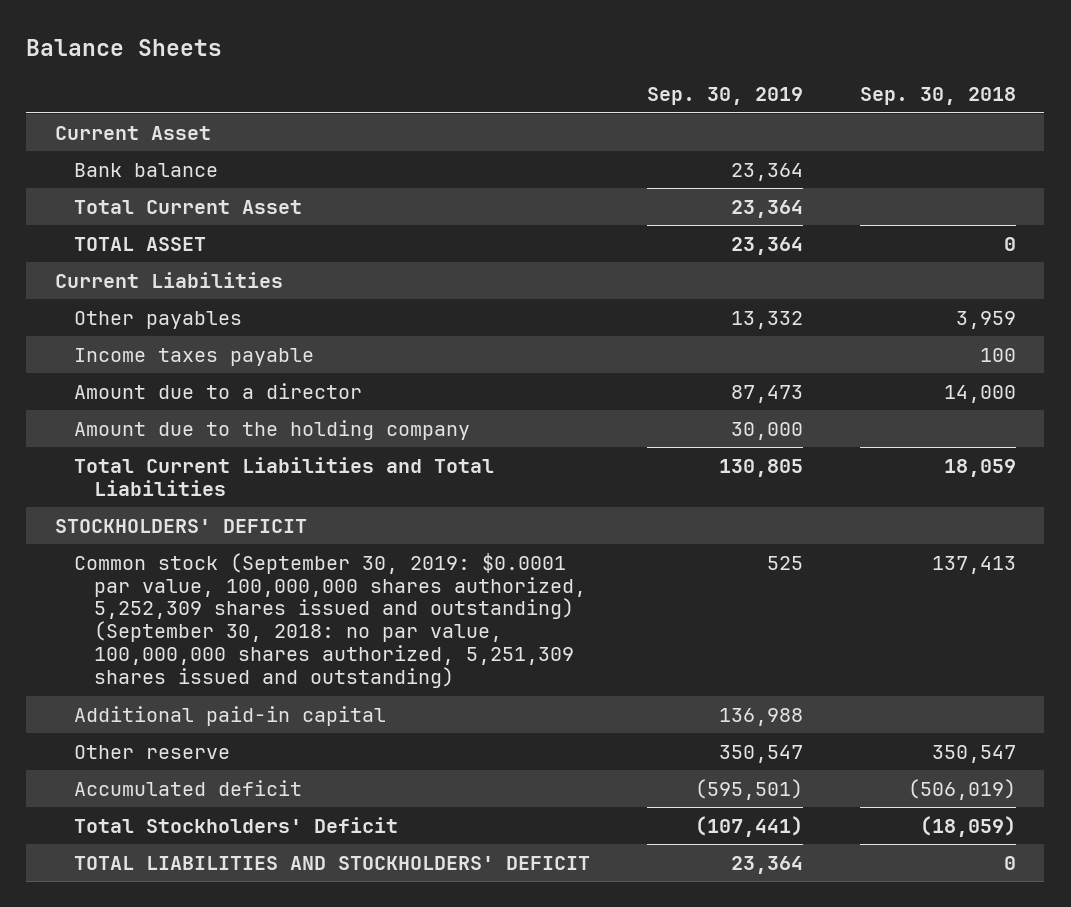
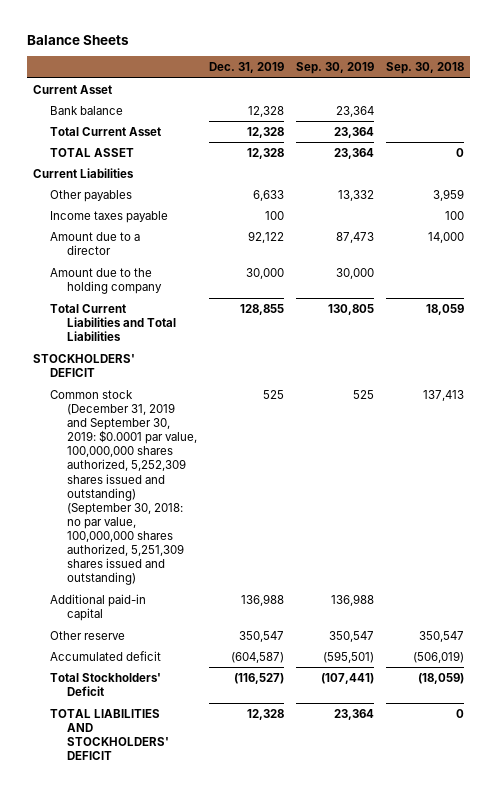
none -> [208,62,284,74] Dec. 31, 2019
[74,552,587,689] Common stock (September 30, 2019: $0.0001 par value, 100,000,000 shares authorized, 5,252,309 shares issued and outstanding) (September 30, 2018: no par value, 100,000,000 shares authorized, 5,251,309 shares issued and outstanding) -> [49,389,197,586] Common stock (December 31, 2019 and September 30, 2019: $0.0001 par value, 100,000,000 shares authorized, 5,252,309 shares issued and outstanding) (September 30, 2018: no par value, 100,000,000 shares authorized, 5,251,309 shares issued and outstanding)

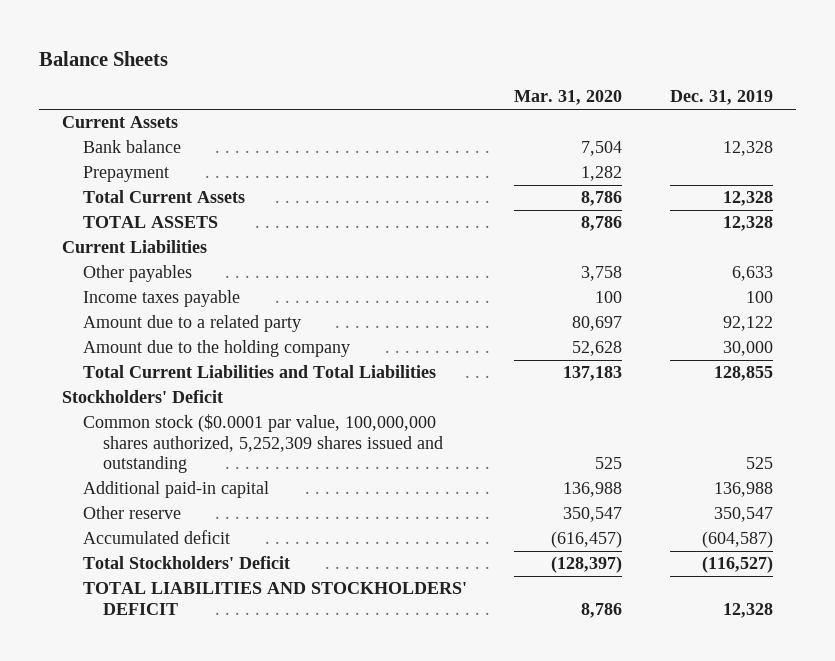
[296,62,375,75] Sep. 30, 2019 -> none
[386,62,465,75] Sep. 30, 2018 -> none
none -> [514,90,623,106] Mar. 31, 2020
[32,84,112,94] Current Asset -> [62,116,179,129] Current Assets
none -> [82,166,169,183] Prepayment
[49,126,161,136] Total Current Asset -> [82,190,245,204] Total Current Assets
[49,147,134,157] TOTAL ASSET -> [82,216,218,229] TOTAL ASSETS
[49,231,140,256] Amount due to a director -> [82,315,301,333] Amount due to a related party
[32,353,135,378] STOCKHOLDERS' DEFICIT -> [62,390,224,404] Stockholders' Deficit
[49,389,197,586] Common stock (December 31, 2019 and September 30, 2019: $0.0001 par value, 100,000,000 shares authorized, 5,252,309 shares issued and outstanding) (September 30, 2018: no par value, 100,000,000 shares authorized, 5,251,309 shares issued and outstanding) -> [82,414,444,474] Common stock ($0.0001 par value, 100,000,000 shares authorized, 5,252,309 shares issued and outstanding

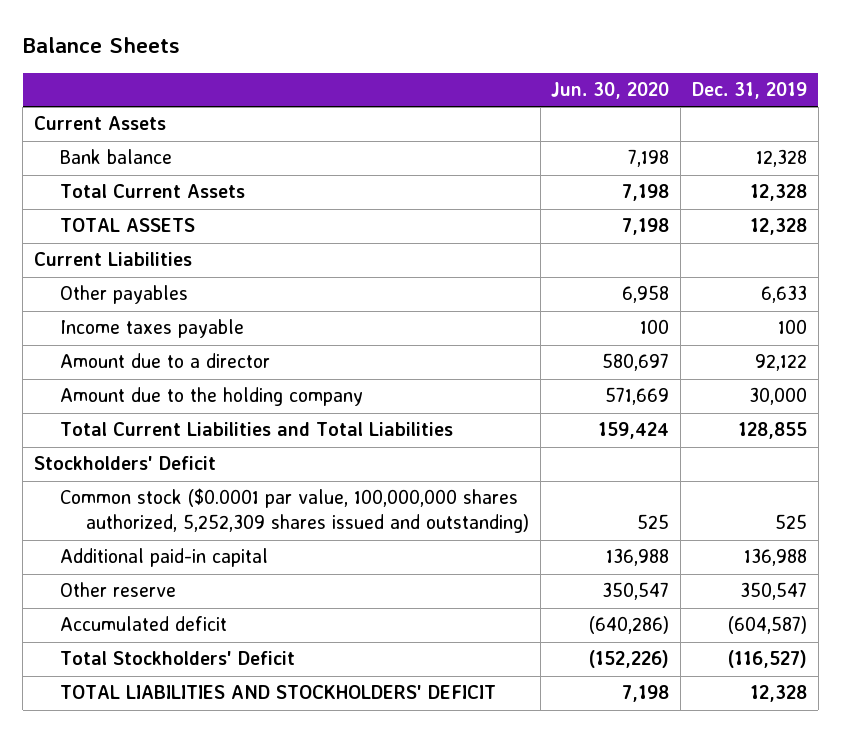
[514,90,623,106] Mar. 31, 2020 -> none
none -> [551,82,670,100] Jun. 30, 2020
[82,166,169,183] Prepayment -> none
[82,315,301,333] Amount due to a related party -> [59,353,270,369] Amount due to a director
[82,414,444,474] Common stock ($0.0001 par value, 100,000,000 shares authorized, 5,252,309 shares issued and outstanding -> [59,488,529,534] Common stock ($0.0001 par value, 100,000,000 shares authorized, 5,252,309 shares issued and outstanding)

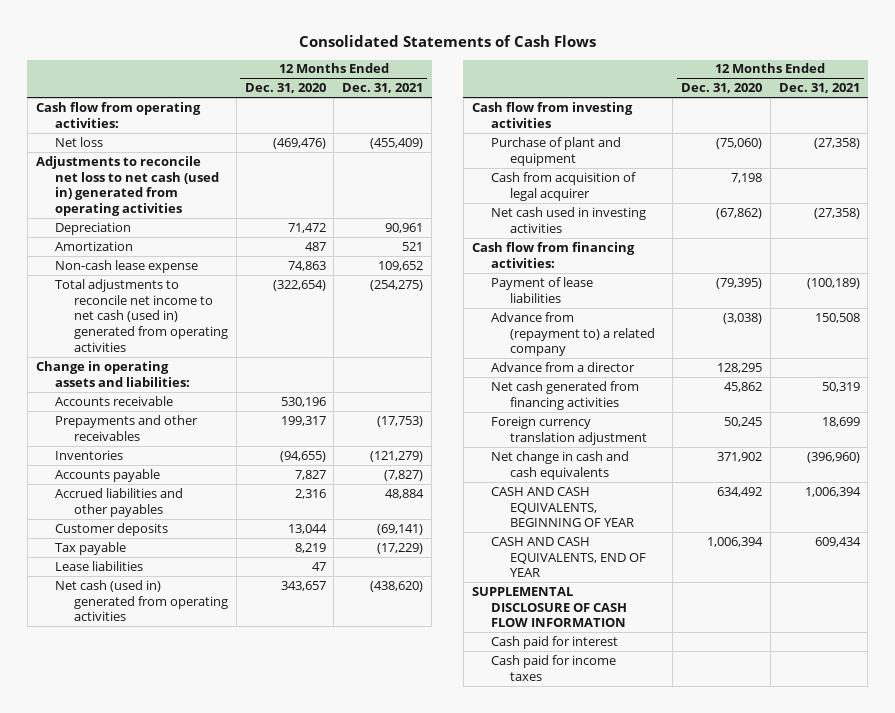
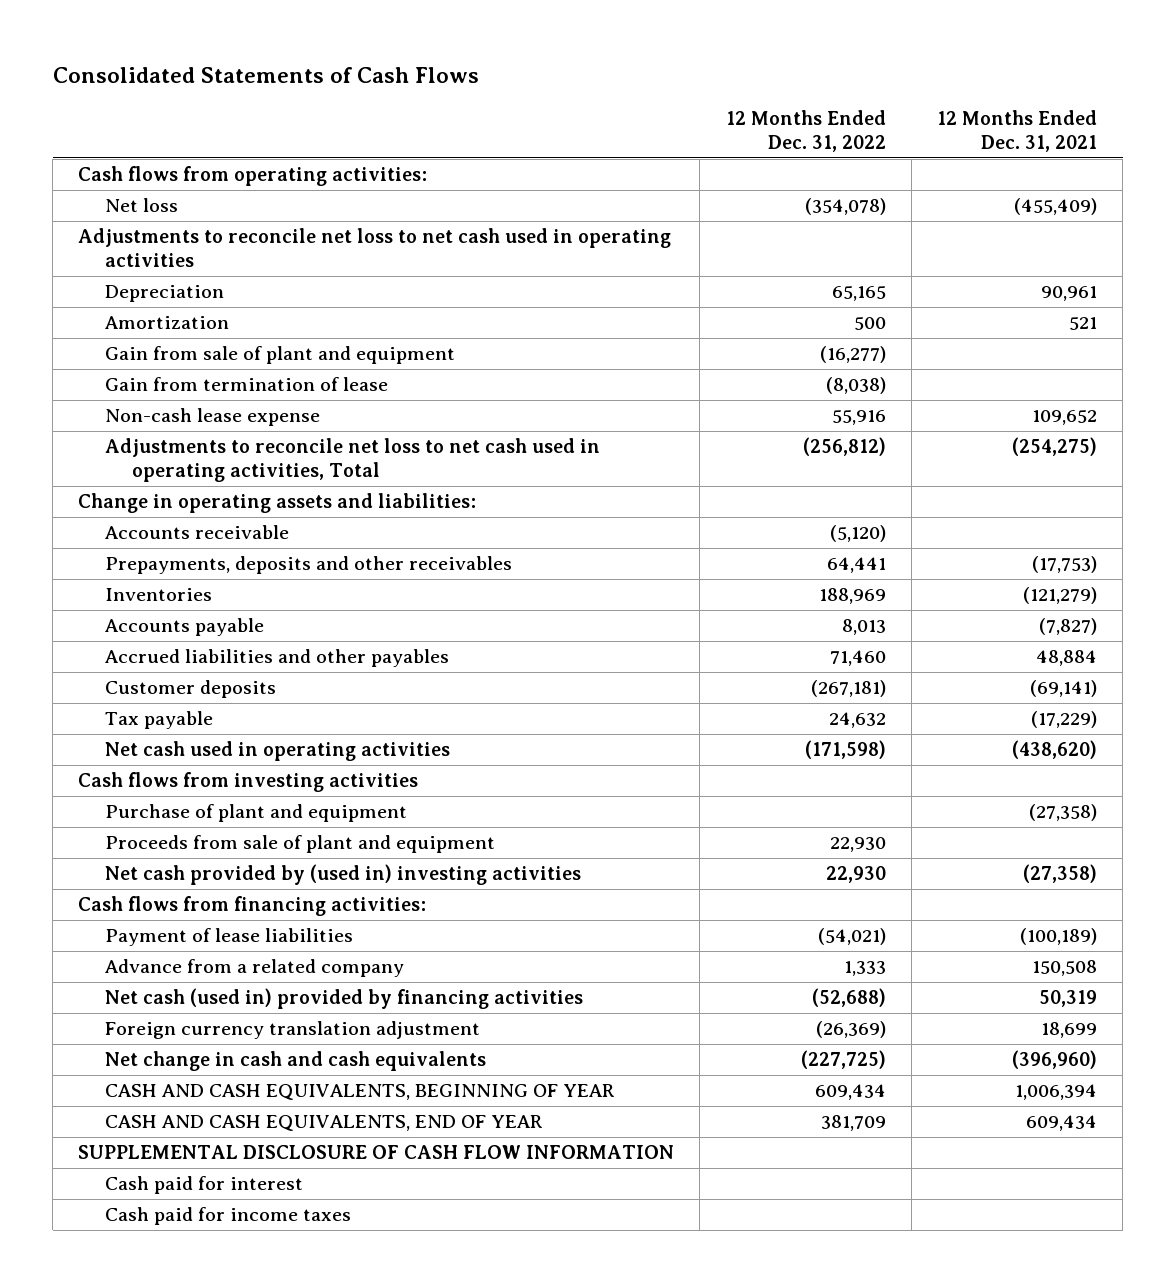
[244,83,326,94] Dec. 31, 2020 -> none
none -> [725,109,886,152] 12 Months Ended Dec. 31, 2022
[35,101,201,128] Cash flow from operating activities: -> [78,166,428,187] Cash flows from operating activities:
[35,155,219,217] Adjustments to reconcile net loss to net cash (used in) generated from operating activities -> [78,228,672,268] Adjustments to reconcile net loss to net cash used in operating activities
none -> [105,346,456,365] Gain from sale of plant and equipment
none -> [105,377,389,392] Gain from termination of lease
[54,278,228,352] Total adjustments to reconcile net income to net cash (used in) generated from operating activities -> [105,438,601,483] Adjustments to reconcile net loss to net cash used in operating activities, Total
[54,414,198,441] Prepayments and other receivables -> [105,556,513,575] Prepayments, deposits and other receivables
[54,560,143,571] Lease liabilities -> none
[54,579,228,622] Net cash (used in) generated from operating activities -> [105,741,451,762] Net cash used in operating activities
[471,101,633,128] Cash flow from investing activities -> [78,772,419,793] Cash flows from investing activities
[490,171,636,201] Cash from acquisition of legal acquirer -> none
none -> [105,835,496,854] Proceeds from sale of plant and equipment
[490,206,646,233] Net cash used in investing activities -> [105,864,582,886] Net cash provided by (used in) investing activities
[471,241,635,268] Cash flow from financing activities: -> [78,896,427,917] Cash flows from financing activities:
[490,361,635,372] Advance from a director -> none
[490,311,655,357] Advance from (repayment to) a related company -> [105,959,405,978] Advance from a related company
[490,380,639,410] Net cash generated from financing activities -> [105,988,584,1010] Net cash (used in) provided by financing activities

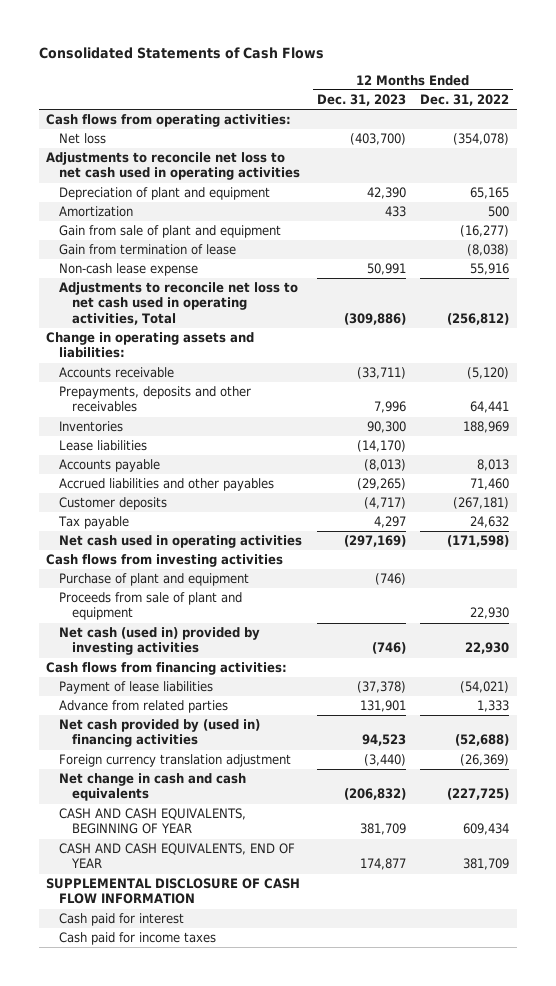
[937,109,1098,152] 12 Months Ended Dec. 31, 2021 -> none
none -> [316,94,406,107] Dec. 31, 2023
[105,285,225,303] Depreciation -> [59,187,271,201] Depreciation of plant and equipment
none -> [59,440,148,452] Lease liabilities
[105,864,582,886] Net cash provided by (used in) investing activities -> [59,627,261,656] Net cash (used in) provided by investing activities
[105,959,405,978] Advance from a related company -> [59,700,229,714] Advance from related parties
[105,988,584,1010] Net cash (used in) provided by financing activities -> [59,719,261,748] Net cash provided by (used in) financing activities

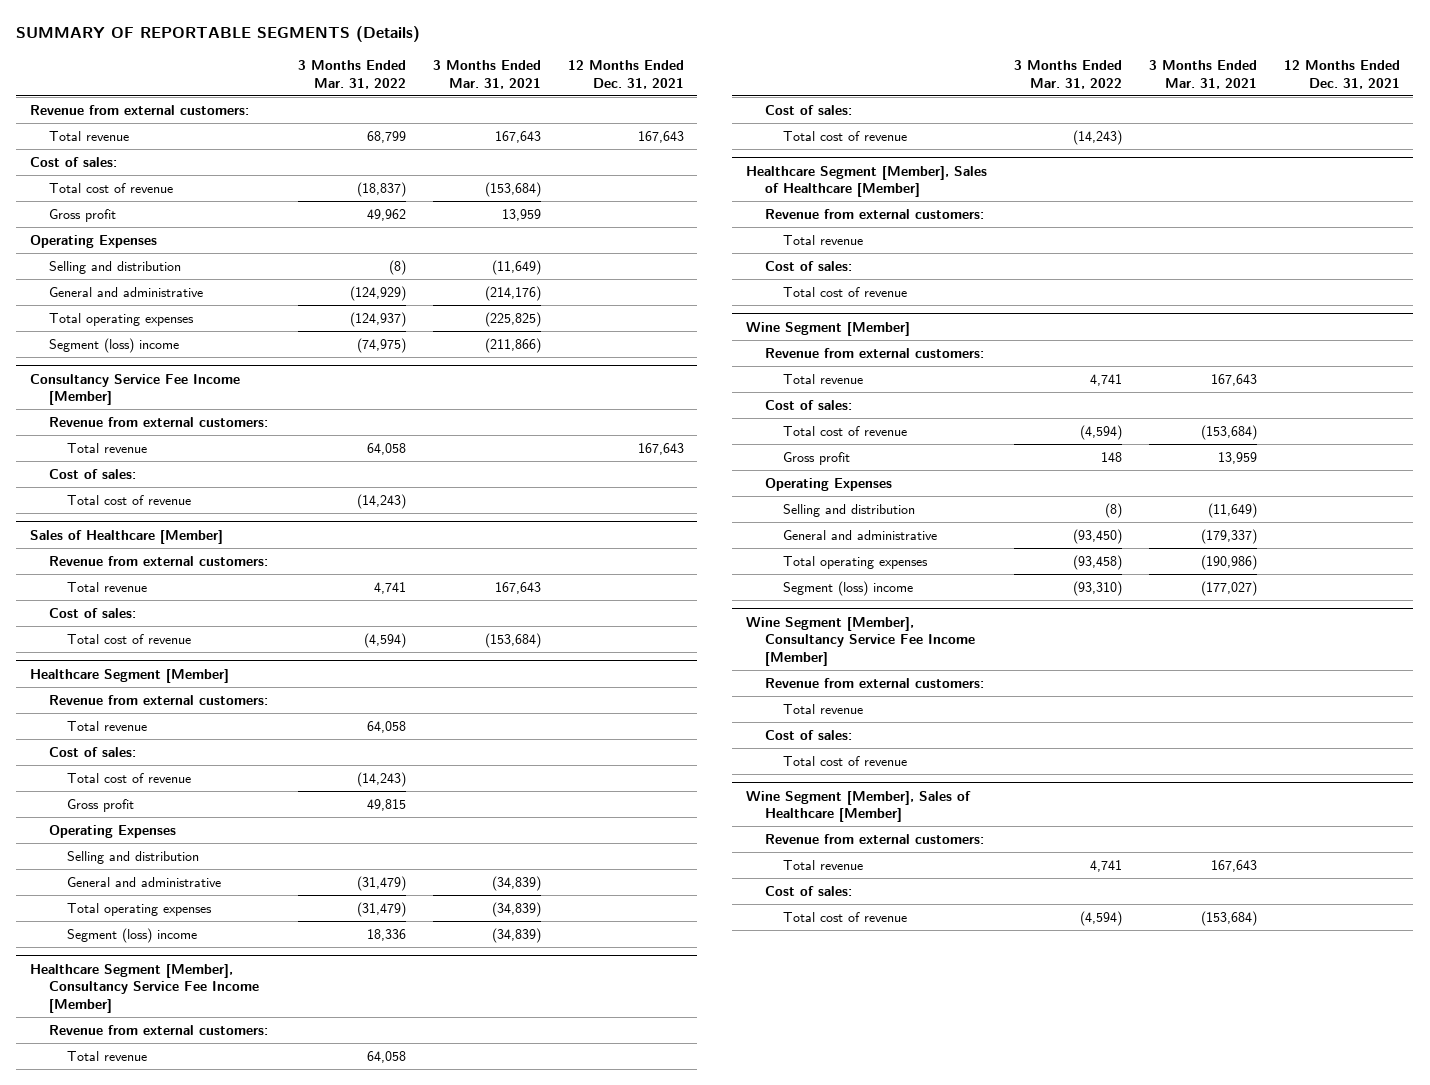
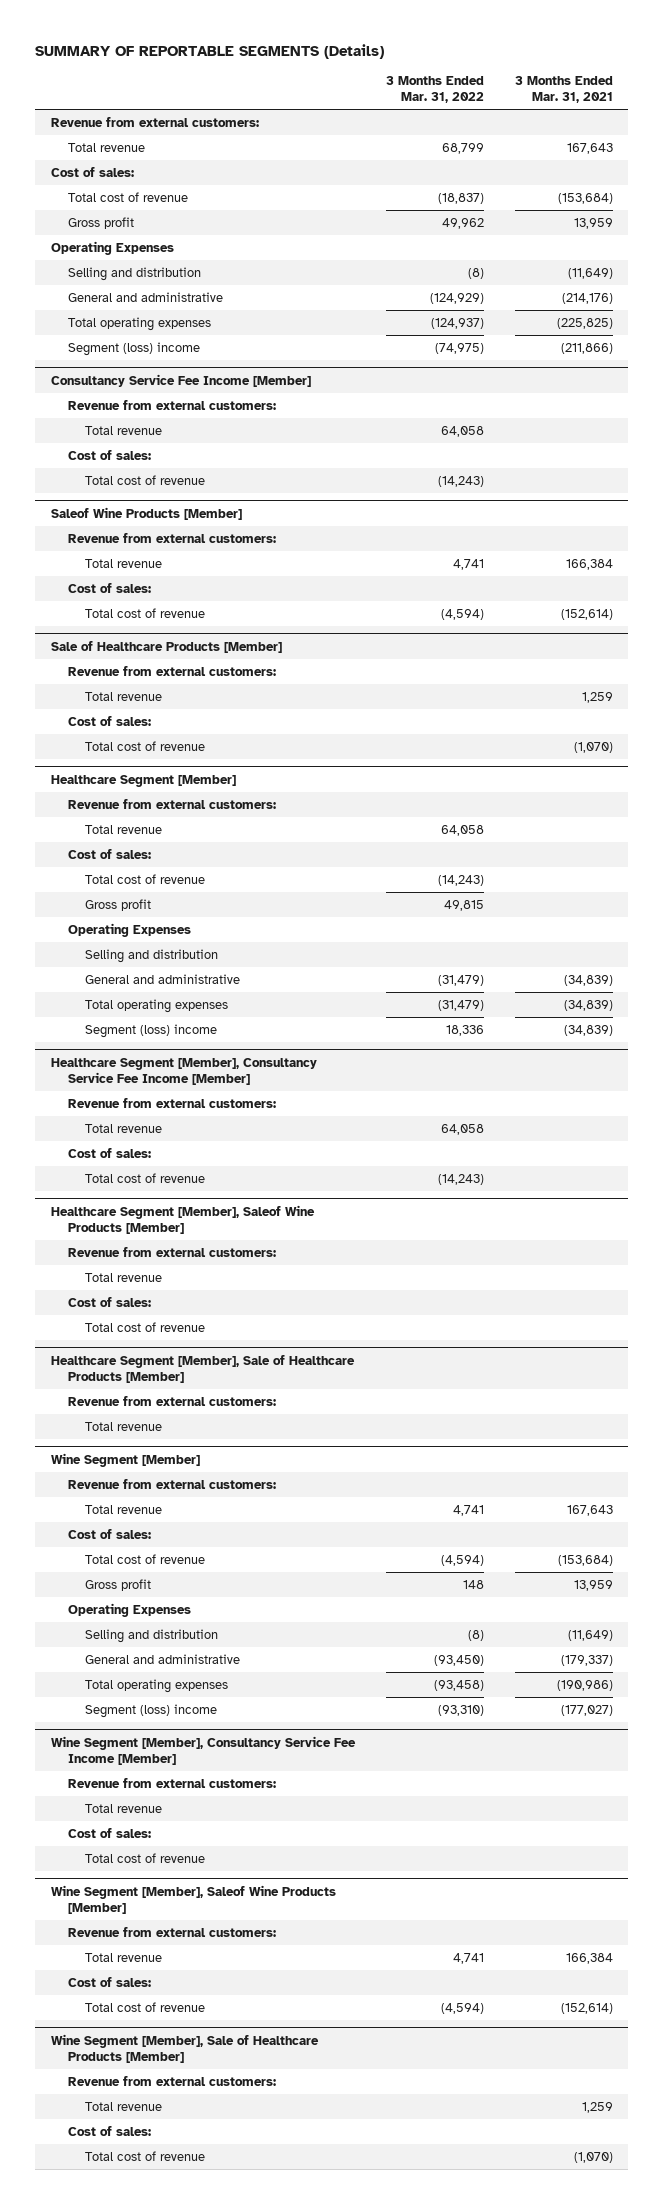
[567,60,684,89] 12 Months Ended Dec. 31, 2021 -> none
[29,529,223,544] Sales of Healthcare [Member] -> none
none -> [50,506,242,520] Saleof Wine Products [Member]
[494,581,541,594] 167,643 -> [565,558,613,570] 166,384
[484,632,541,648] (153,684) -> [560,608,613,620] (152,614)
none -> [50,640,282,653] Sale of Healthcare Products [Member]
none -> [68,665,277,676] Revenue from external customers:
none -> [85,691,163,701] Total revenue
none -> [68,715,152,726] Cost of sales:
none -> [85,740,206,751] Total cost of revenue
[745,165,987,198] Healthcare Segment [Member], Sales of Healthcare [Member] -> none
none -> [50,1204,315,1234] Healthcare Segment [Member], Saleof Wine Products [Member]
none -> [50,1354,355,1383] Healthcare Segment [Member], Sale of Healthcare Products [Member]
none -> [68,1395,277,1406] Revenue from external customers:
none -> [85,1421,163,1431] Total revenue
[745,790,971,823] Wine Segment [Member], Sales of Healthcare [Member] -> none
none -> [50,1884,336,1914] Wine Segment [Member], Saleof Wine Products [Member]
[1210,859,1257,872] 167,643 -> [565,1952,613,1964] 166,384
[1200,910,1257,926] (153,684) -> [560,2002,613,2014] (152,614)
none -> [50,2033,319,2063] Wine Segment [Member], Sale of Healthcare Products [Member]
none -> [68,2075,277,2086] Revenue from external customers:
none -> [85,2101,163,2111] Total revenue
none -> [68,2125,152,2136] Cost of sales:
none -> [85,2150,206,2161] Total cost of revenue

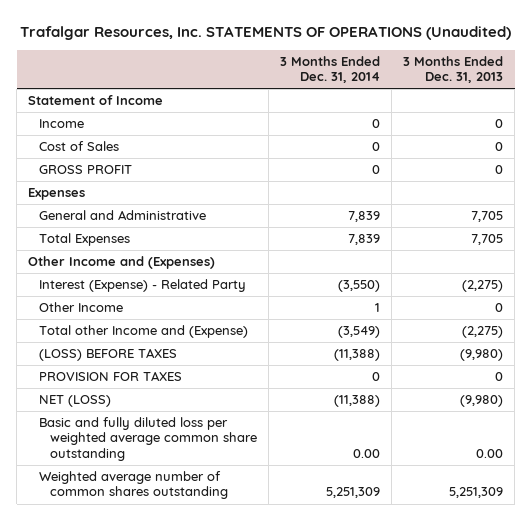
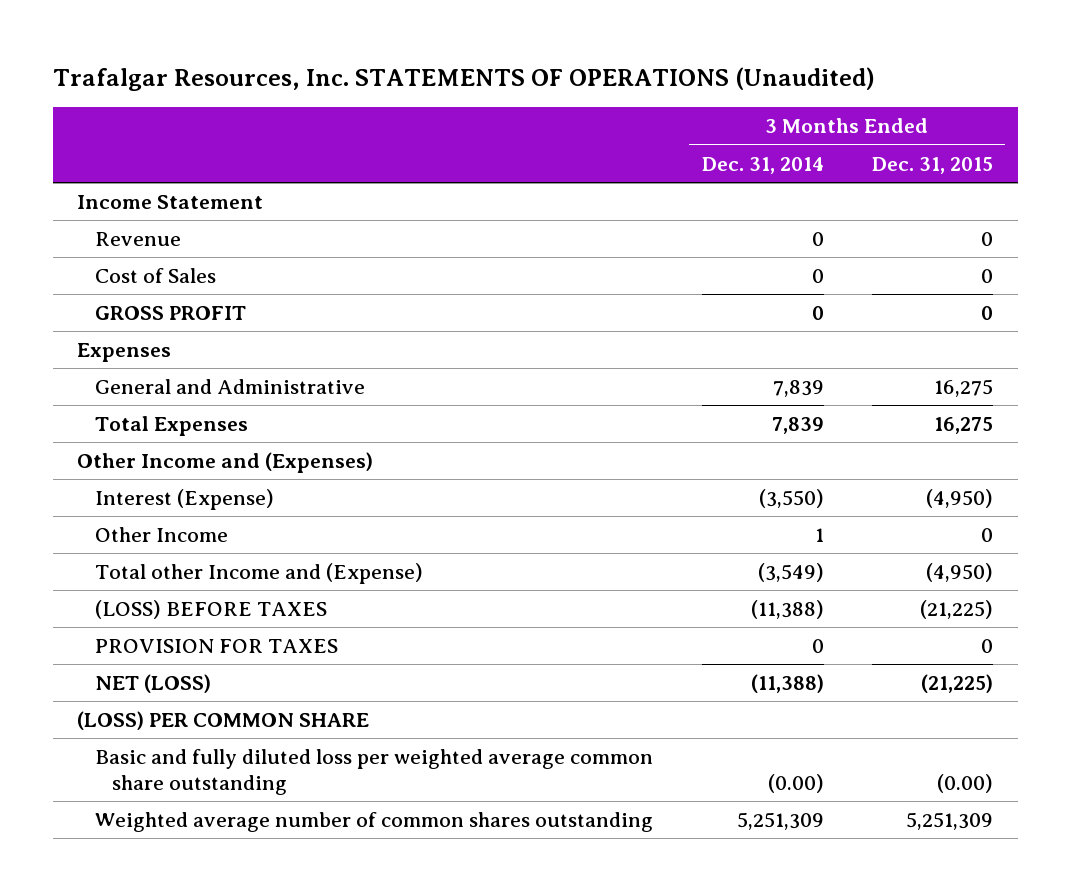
[403,55,504,84] 3 Months Ended Dec. 31, 2013 -> none
none -> [872,156,994,174] Dec. 31, 2015
[28,95,164,106] Statement of Income -> [77,195,264,210] Income Statement
[39,119,85,129] Income -> [94,232,181,247] Revenue
[39,279,247,293] Interest (Expense) - Related Party -> [94,489,274,511] Interest (Expense)
none -> [77,711,370,731] (LOSS) PER COMMON SHARE
[353,448,381,458] 0.00 -> [767,773,824,793] (0.00)

